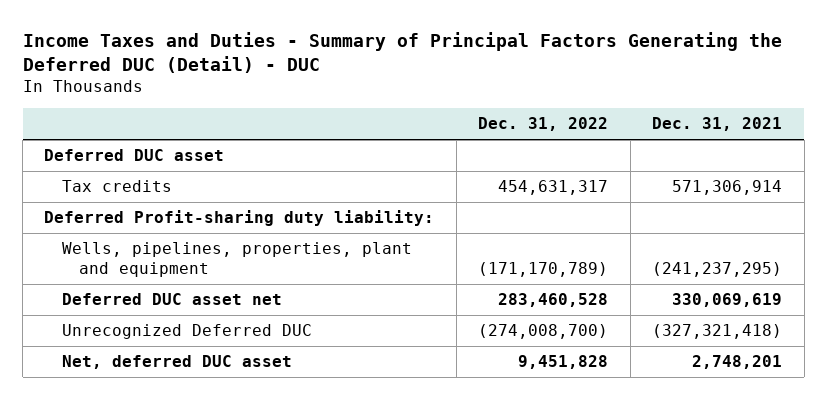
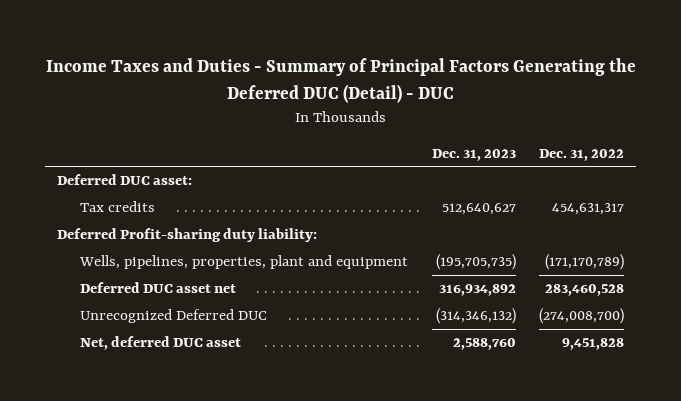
[652,117,783,132] Dec. 31, 2021 -> none
none -> [431,148,516,161] Dec. 31, 2023
[44,149,225,162] Deferred DUC asset -> [57,174,193,186] Deferred DUC asset:

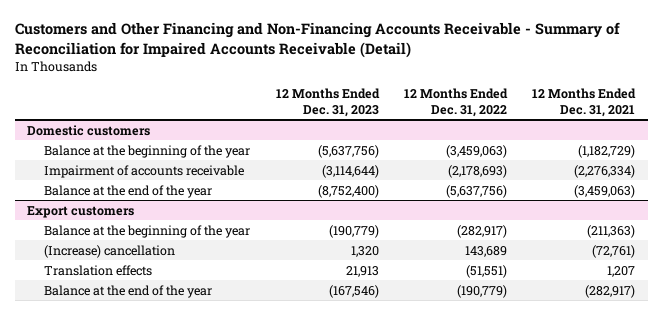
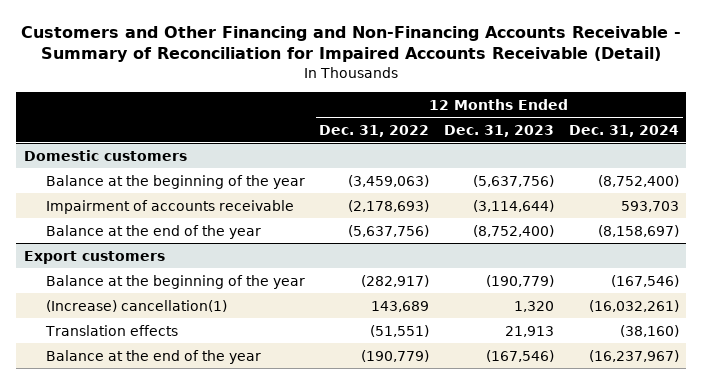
[531,87,636,117] 12 Months Ended Dec. 31, 2021 -> none
none -> [568,124,679,137] Dec. 31, 2024
[44,244,176,258] (Increase) cancellation -> [45,299,227,312] (Increase) cancellation(1)

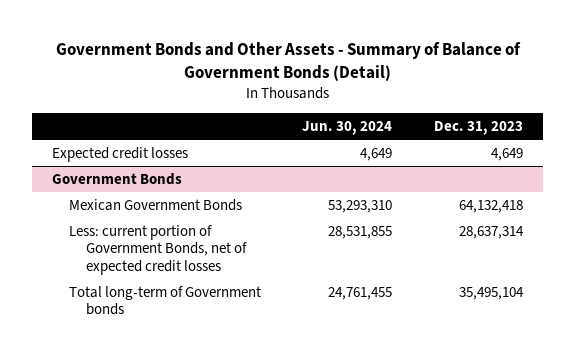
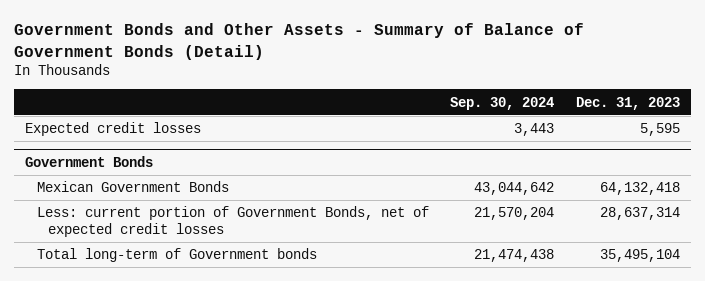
[302,121,393,136] Jun. 30, 2024 -> none
none -> [450,96,555,110] Sep. 30, 2024
[490,147,523,161] 4,649 -> [640,123,681,137] 5,595

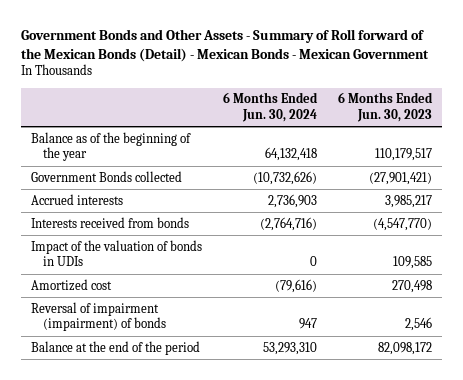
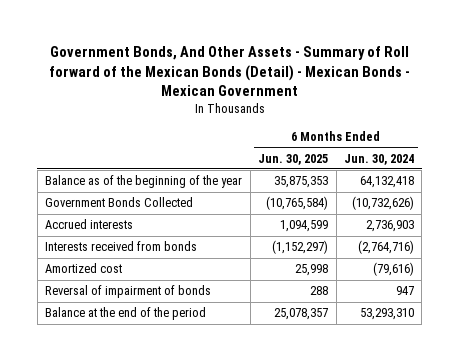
[20,28,429,62] Government Bonds and Other Assets - Summary of Roll forward of the Mexican Bonds (Detail) - Mexican Bonds - Mexican Government -> [48,45,410,97] Government Bonds, And Other Assets - Summary of Roll forward of the Mexican Bonds (Detail) - Mexican Bonds - Mexican Government
[337,92,433,122] 6 Months Ended Jun. 30, 2023 -> none
none -> [258,153,329,165] Jun. 30, 2025
[31,170,183,182] Government Bonds collected -> [45,197,194,208] Government Bonds Collected
[31,239,203,267] Impact of the valuation of bonds in UDIs -> none
[31,301,167,332] Reversal of impairment (impairment) of bonds -> [45,285,212,299] Reversal of impairment of bonds

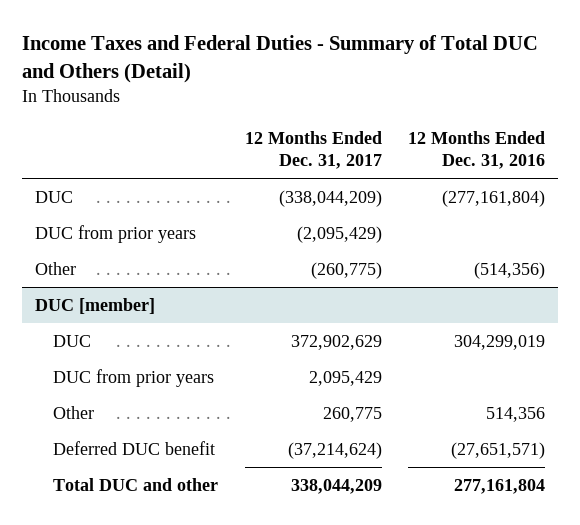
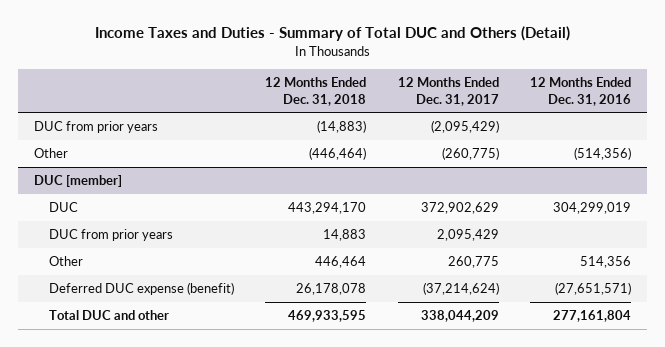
[21,34,538,83] Income Taxes and Federal Duties - Summary of Total DUC and Others (Detail) -> [94,26,570,42] Income Taxes and Duties - Summary of Total DUC and Others (Detail)
none -> [265,77,367,106] 12 Months Ended Dec. 31, 2018
[35,190,74,203] DUC -> none
[53,440,216,455] Deferred DUC benefit -> [48,282,234,296] Deferred DUC expense (benefit)

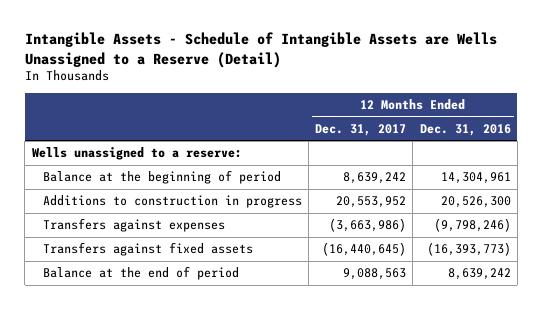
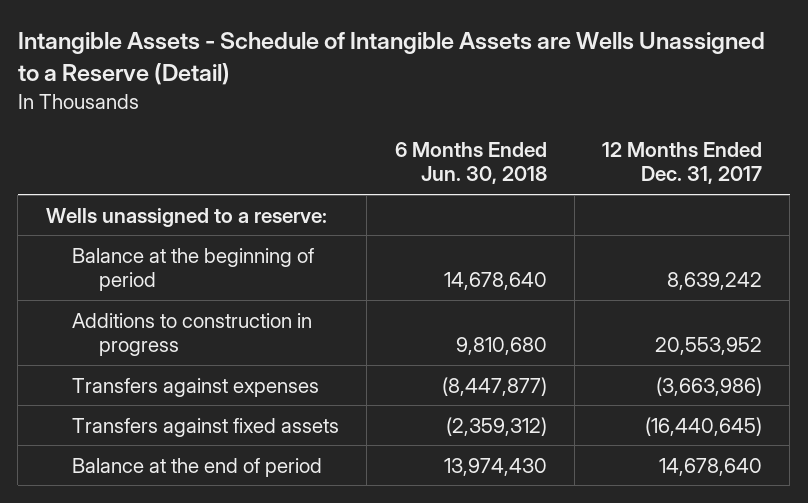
[419,123,511,136] Dec. 31, 2016 -> none
none -> [394,141,547,185] 6 Months Ended Jun. 30, 2018
[343,268,407,281] 9,088,563 -> [659,457,763,476] 14,678,640

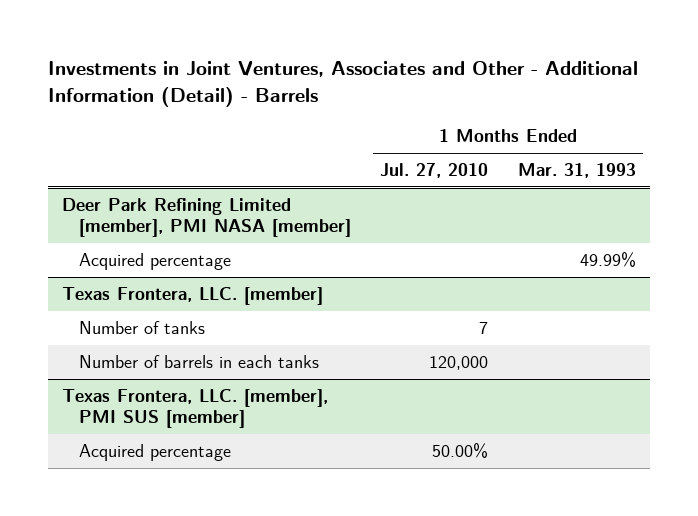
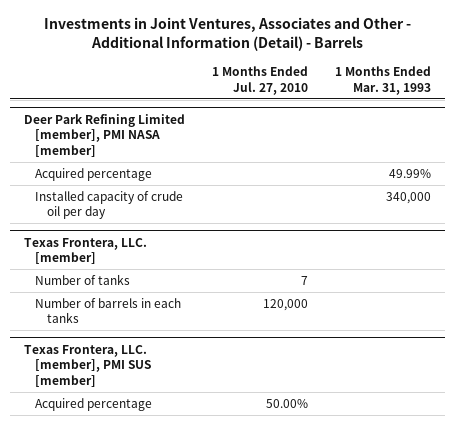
none -> [35,190,184,220] Installed capacity of crude oil per day

